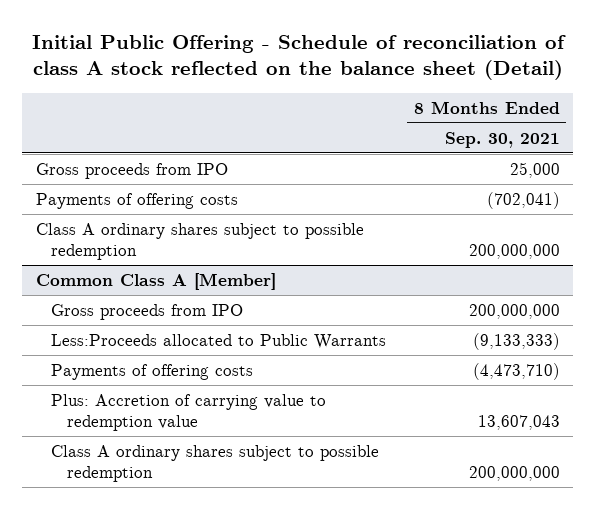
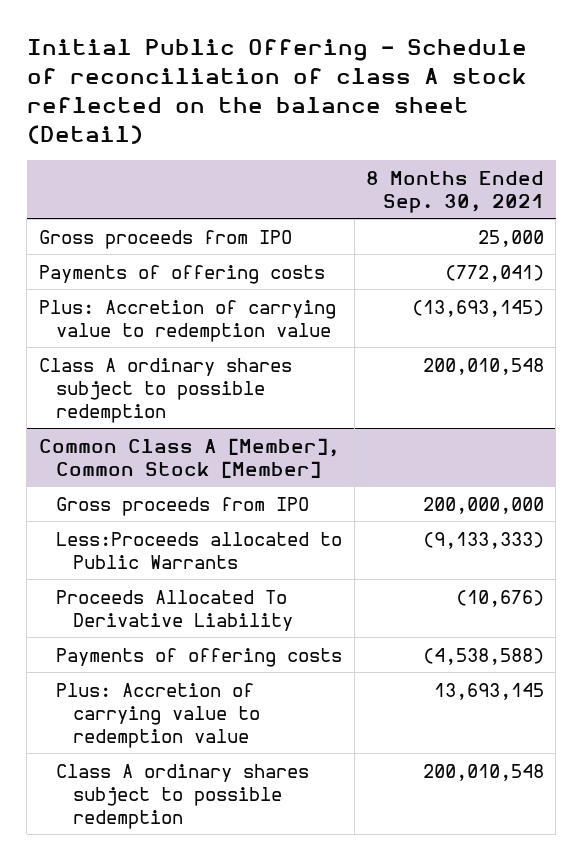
[486,191,560,209] (702,041) -> [444,264,544,282] (772,041)
none -> [38,299,336,342] Plus: Accretion of carrying value to redemption value
[468,243,560,259] 200,000,000 -> [422,357,544,375] 200,010,548
[35,272,276,290] Common Class A [Member] -> [38,437,339,478] Common Class A [Member], Common Stock [Member]
none -> [56,589,294,631] Proceeds Allocated To Derivative Liability
[472,362,560,380] (4,473,710) -> [422,647,544,665] (4,538,588)
[477,414,560,430] 13,607,043 -> [433,682,544,700] 13,693,145
[468,465,560,481] 200,000,000 -> [422,763,544,781] 200,010,548

